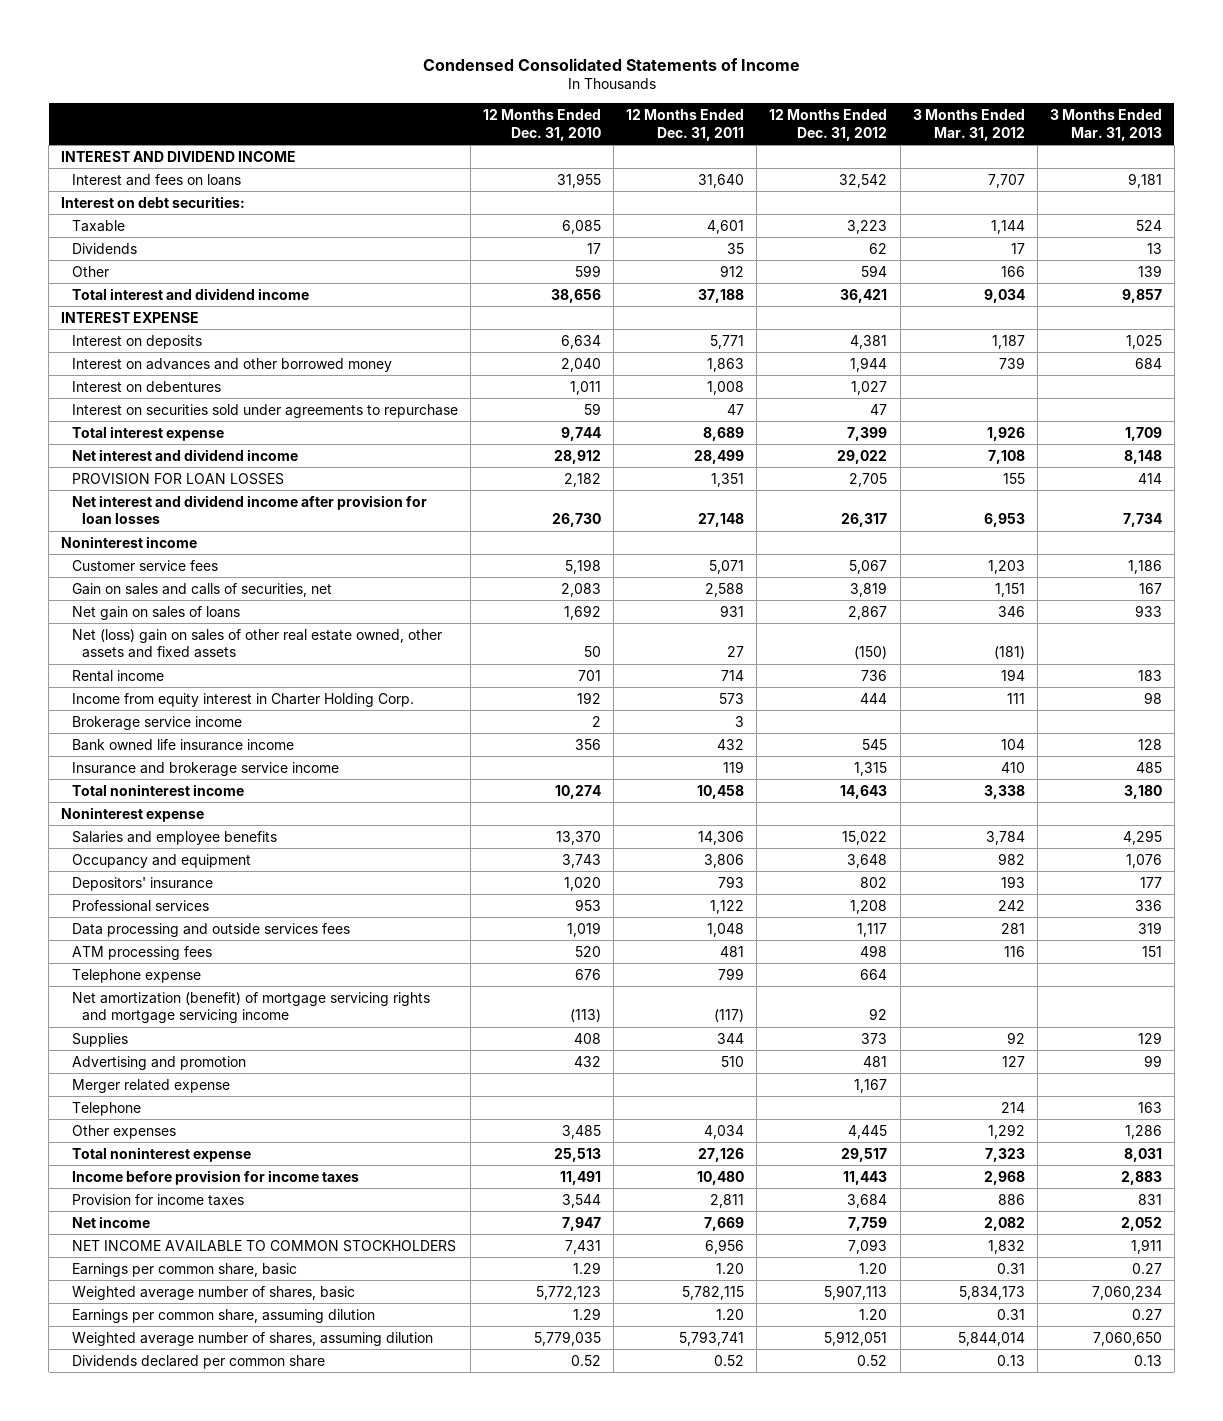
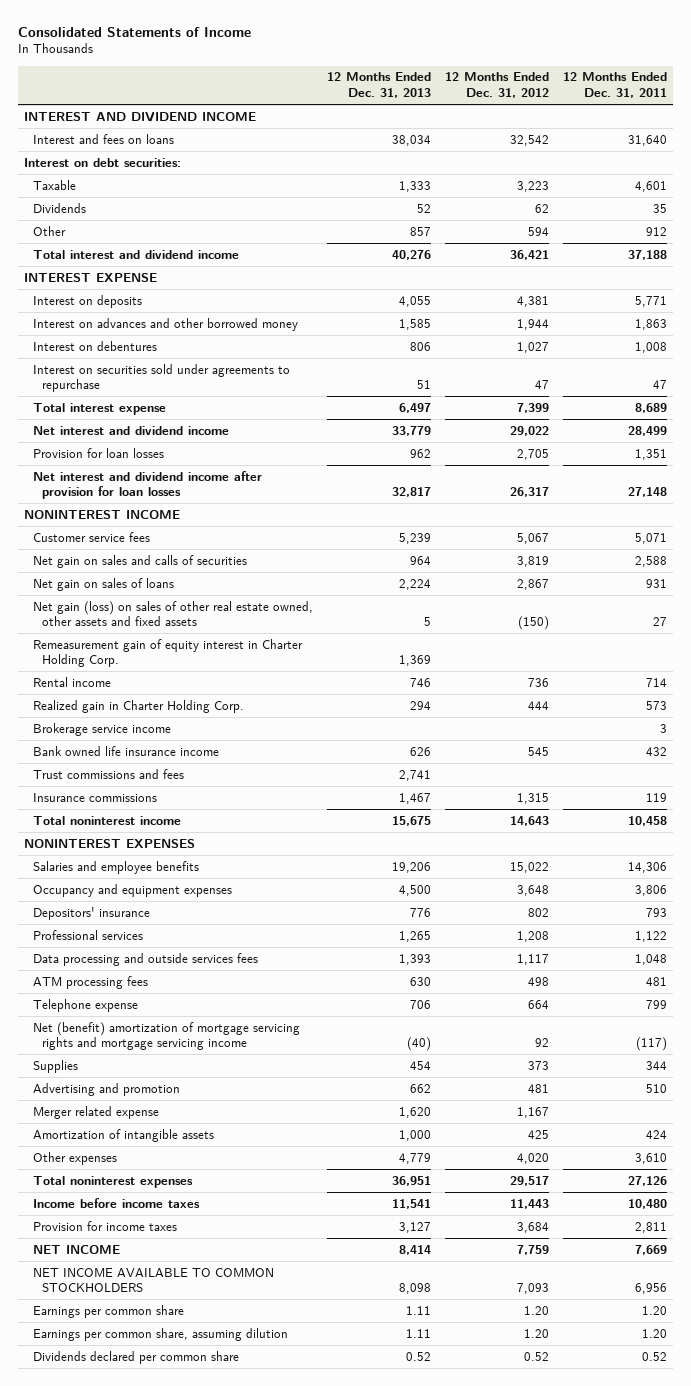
[422,57,800,71] Condensed Consolidated Statements of Income -> [17,26,251,37] Consolidated Statements of Income
[483,109,602,141] 12 Months Ended Dec. 31, 2010 -> none
[912,109,1025,141] 3 Months Ended Mar. 31, 2012 -> none
[1049,109,1162,141] 3 Months Ended Mar. 31, 2013 -> none
none -> [326,72,431,99] 12 Months Ended Dec. 31, 2013
[71,472,284,485] PROVISION FOR LOAN LOSSES -> [33,447,165,458] Provision for loan losses
[61,535,198,548] Noninterest income -> [24,509,181,519] NONINTEREST INCOME
[71,582,332,597] Gain on sales and calls of securities, net -> [33,554,248,568] Net gain on sales and calls of securities
[71,628,442,659] Net (loss) gain on sales of other real estate owned, other assets and fixed assets -> [33,600,314,627] Net gain (loss) on sales of other real estate owned, other assets and fixed assets
none -> [33,638,304,668] Remeasurement gain of equity interest in Charter Holding Corp.
[71,692,414,707] Income from equity interest in Charter Holding Corp. -> [33,699,245,713] Realized gain in Charter Holding Corp.
none -> [33,768,185,779] Trust commissions and fees
[71,761,339,776] Insurance and brokerage service income -> [33,792,158,802] Insurance commissions
[61,806,205,822] Noninterest expense -> [24,837,196,848] NONINTEREST EXPENSES
[71,853,251,868] Occupancy and equipment -> [33,883,233,897] Occupancy and equipment expenses
[71,991,430,1024] Net amortization (benefit) of mortgage servicing rights and mortgage servicing income -> [33,1021,301,1051] Net (benefit) amortization of mortgage servicing rights and mortgage servicing income
[71,1101,141,1116] Telephone -> none
none -> [33,1128,215,1142] Amortization of intangible assets
[704,1124,745,1139] 4,034 -> [634,1152,667,1164] 3,610
[848,1124,888,1139] 4,445 -> [516,1152,549,1164] 4,020
[71,1146,251,1162] Total noninterest expense -> [33,1175,194,1188] Total noninterest expenses
[71,1169,359,1185] Income before provision for income taxes -> [33,1197,201,1208] Income before income taxes
[71,1215,150,1228] Net income -> [33,1244,121,1254] NET INCOME
[71,1285,355,1300] Weighted average number of shares, basic -> none
[71,1262,297,1277] Earnings per common share, basic -> [33,1304,185,1318] Earnings per common share
[71,1331,433,1346] Weighted average number of shares, assuming dilution -> none

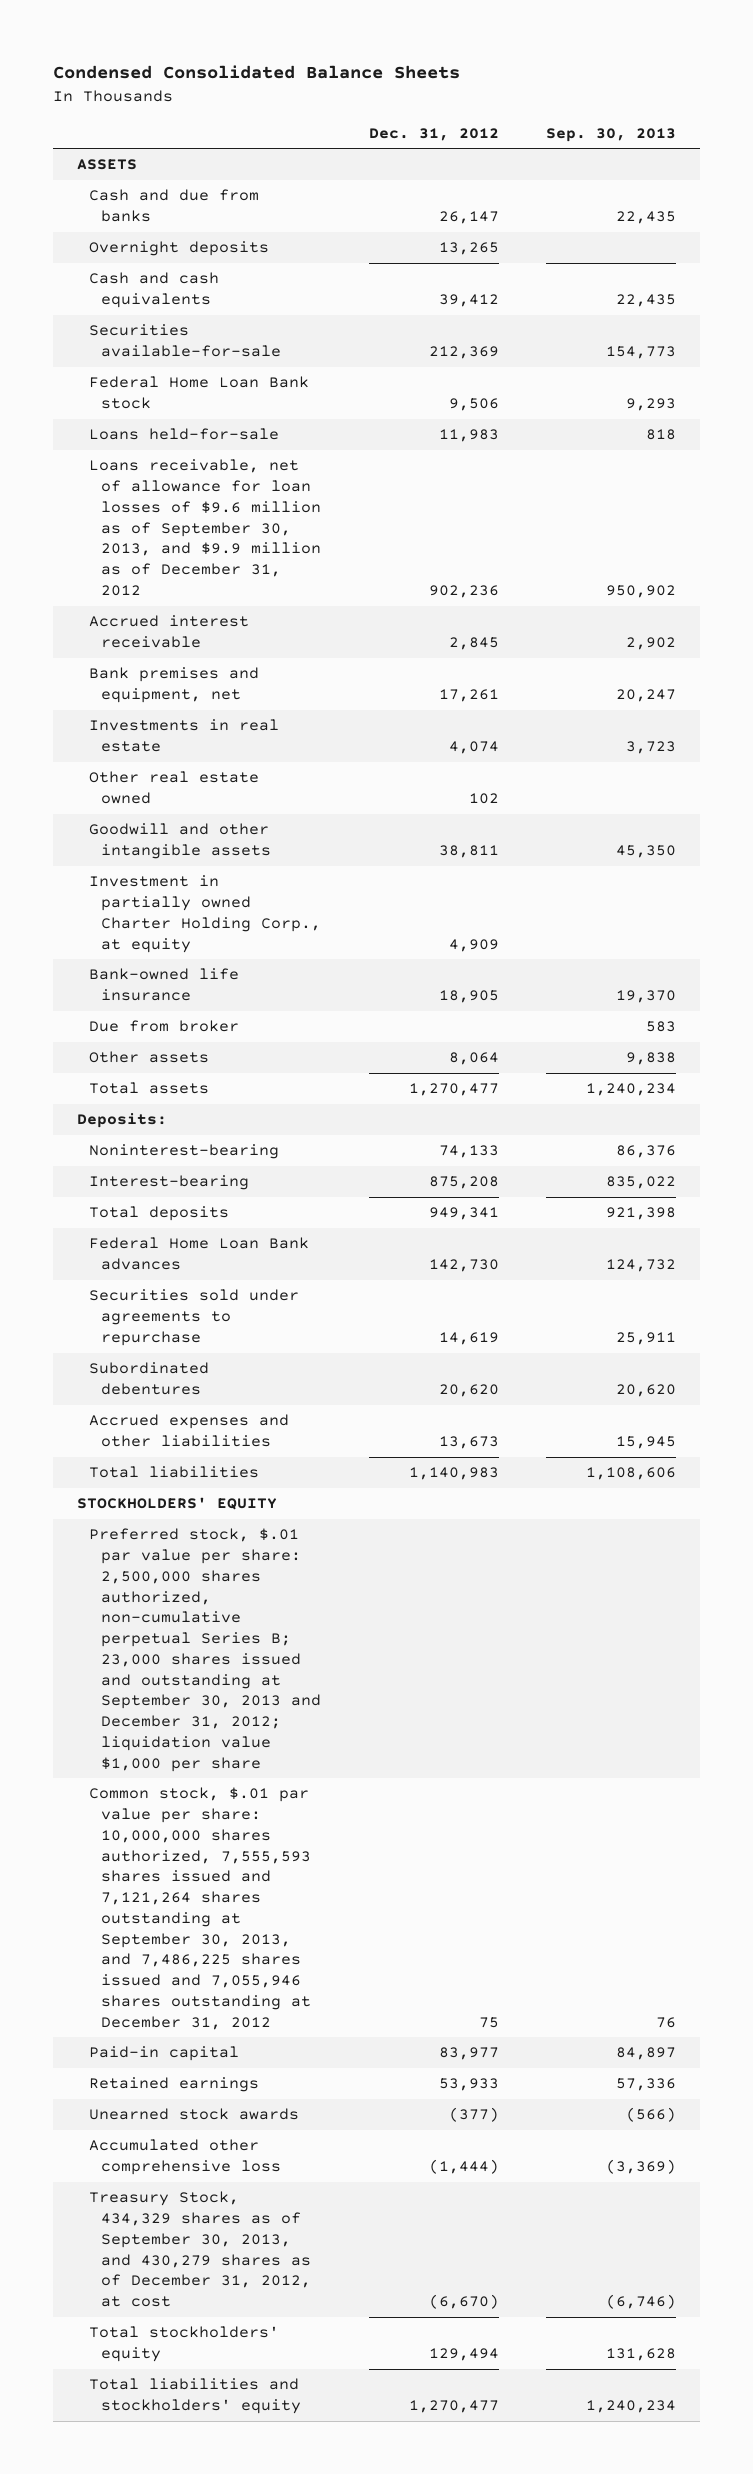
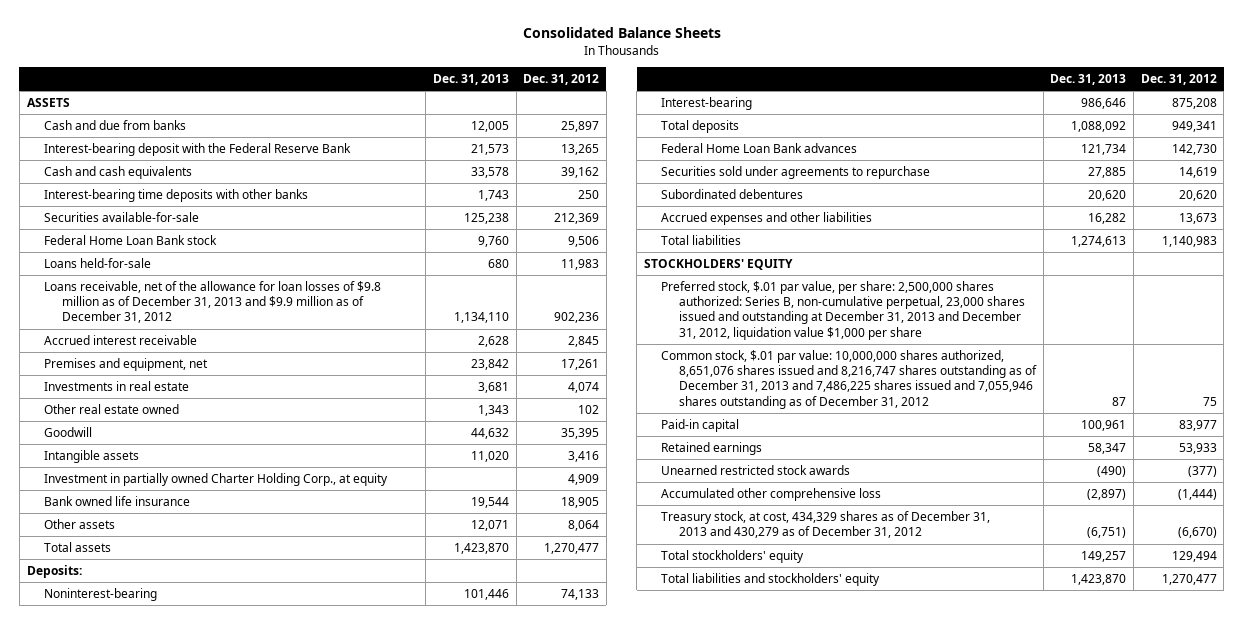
[52,65,460,80] Condensed Consolidated Balance Sheets -> [522,27,721,39] Consolidated Balance Sheets
[546,127,677,142] Sep. 30, 2013 -> none
none -> [432,74,509,86] Dec. 31, 2013
[438,211,499,225] 26,147 -> [561,121,600,133] 25,897
[88,241,269,257] Overnight deposits -> [44,143,352,157] Interest-bearing deposit with the Federal Reserve Bank
[438,294,499,308] 39,412 -> [561,167,600,179] 39,162
none -> [44,189,309,203] Interest-bearing time deposits with other banks
[88,459,321,596] Loans receivable, net of allowance for loan losses of $9.6 million as of September 30, 2013, and $9.9 million as of December 31, 2012 -> [44,281,382,324] Loans receivable, net of the allowance for loan losses of $9.8 million as of December 31, 2013 and $9.9 million as of December 31, 2012
[88,667,259,704] Bank premises and equipment, net -> [44,358,209,372] Premises and equipment, net
[88,823,271,860] Goodwill and other intangible assets -> none
none -> [44,427,93,438] Goodwill
none -> [44,450,140,464] Intangible assets
[88,1020,239,1033] Due from broker -> none
[88,968,239,1002] Bank-owned life insurance -> [44,496,191,507] Bank owned life insurance
[88,1528,321,1772] Preferred stock, $.01 par value per share: 2,500,000 shares authorized, non-cumulative perpetual Series B; 23,000 shares issued and outstanding at September 30, 2013 and December 31, 2012; liquidation value $1,000 per share -> [661,281,1026,340] Preferred stock, $.01 par value, per share: 2,500,000 shares authorized: Series B, non-cumulative perpetual, 23,000 shares issued and outstanding at December 31, 2013 and December 31, 2012, liquidation value $1,000 per share
[88,1787,311,2030] Common stock, $.01 par value per share: 10,000,000 shares authorized, 7,555,593 shares issued and 7,121,264 shares outstanding at September 30, 2013, and 7,486,225 shares issued and 7,055,946 shares outstanding at December 31, 2012 -> [661,350,1038,409] Common stock, $.01 par value: 10,000,000 shares authorized, 8,651,076 shares issued and 8,216,747 shares outstanding as of December 31, 2013 and 7,486,225 shares issued and 7,055,946 shares outstanding as of December 31, 2012
[88,2108,299,2121] Unearned stock awards -> [661,465,851,476] Unearned restricted stock awards
[88,2191,311,2308] Treasury Stock, 434,329 shares as of September 30, 2013, and 430,279 shares as of December 31, 2012, at cost -> [661,511,991,539] Treasury stock, at cost, 434,329 shares as of December 31, 2013 and 430,279 as of December 31, 2012

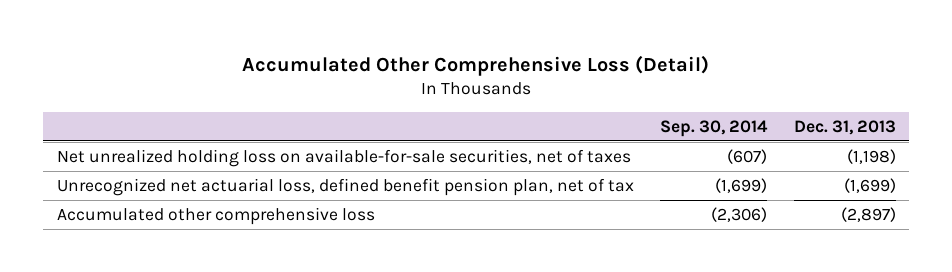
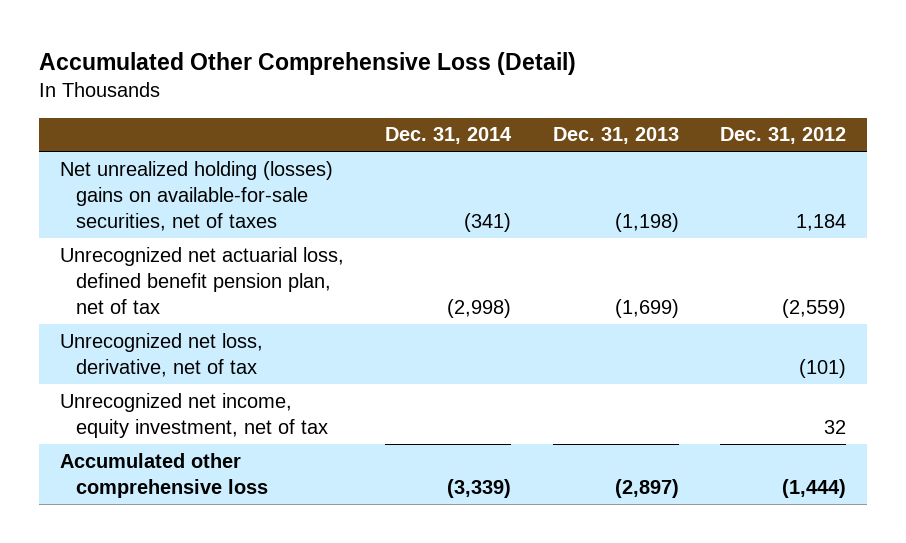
[660,119,769,137] Sep. 30, 2014 -> none
none -> [385,127,513,145] Dec. 31, 2014
none -> [720,127,847,145] Dec. 31, 2012
[56,148,631,167] Net unrealized holding loss on available-for-sale securities, net of taxes -> [59,160,333,231] Net unrealized holding (losses) gains on available-for-sale securities, net of taxes
none -> [59,332,263,377] Unrecognized net loss, derivative, net of tax
none -> [59,392,328,438] Unrecognized net income, equity investment, net of tax

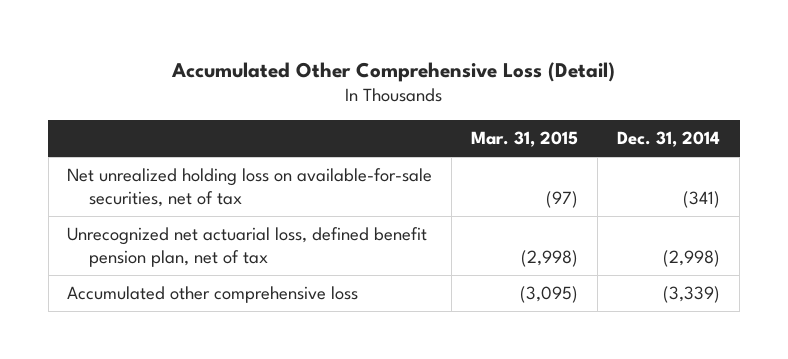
[552,127,679,145] Dec. 31, 2013 -> none
[720,127,847,145] Dec. 31, 2012 -> none
none -> [471,130,579,147] Mar. 31, 2015
[59,160,333,231] Net unrealized holding (losses) gains on available-for-sale securities, net of taxes -> [67,168,433,207] Net unrealized holding loss on available-for-sale securities, net of tax
[59,332,263,377] Unrecognized net loss, derivative, net of tax -> none
[59,392,328,438] Unrecognized net income, equity investment, net of tax -> none

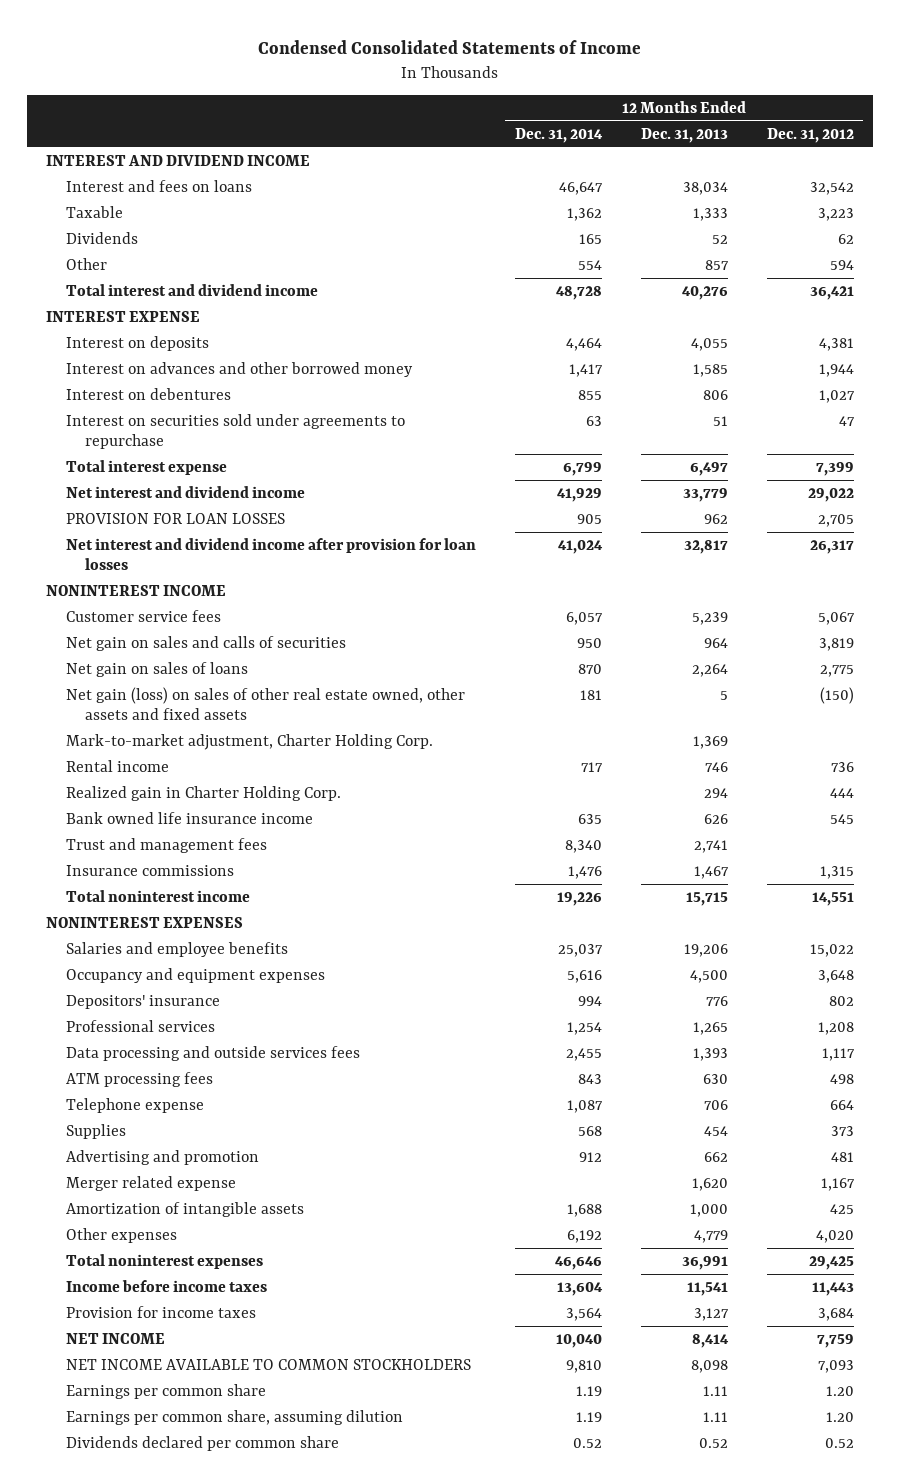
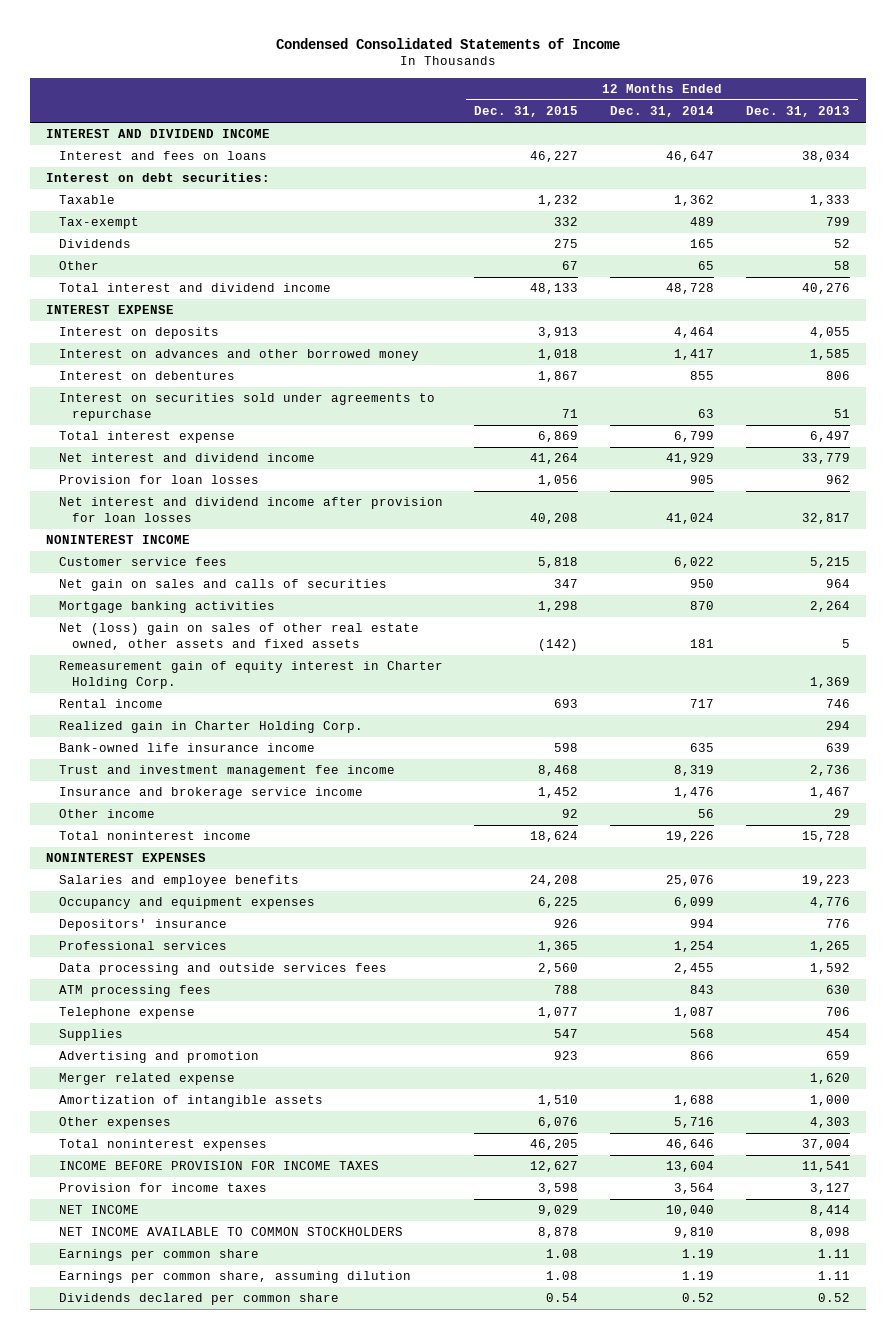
[766,127,854,143] Dec. 31, 2012 -> none
none -> [474,106,579,118] Dec. 31, 2015
none -> [45,173,270,183] Interest on debt securities:
none -> [58,217,139,230] Tax-exempt
[577,259,602,270] 554 -> [698,261,715,271] 65
[704,259,729,270] 857 -> [834,261,851,271] 58
[65,512,285,524] PROVISION FOR LOAN LOSSES -> [58,475,259,485] Provision for loan losses
[565,611,603,625] 6,057 -> [674,557,715,569] 6,022
[691,611,728,625] 5,239 -> [810,557,851,569] 5,215
[65,661,248,677] Net gain on sales of loans -> [58,601,275,614] Mortgage banking activities
[65,686,465,721] Net gain (loss) on sales of other real estate owned, other assets and fixed assets -> [58,623,419,650] Net (loss) gain on sales of other real estate owned, other assets and fixed assets
[65,733,433,750] Mark-to-market adjustment, Charter Holding Corp. -> [58,661,443,689] Remeasurement gain of equity interest in Charter Holding Corp.
[65,811,313,824] Bank owned life insurance income -> [58,743,315,753] Bank-owned life insurance income
[703,813,728,824] 626 -> [826,743,851,753] 639
[65,837,267,853] Trust and management fees -> [58,765,395,778] Trust and investment management fee income
[564,839,602,853] 8,340 -> [674,765,715,777] 8,319
[693,839,728,853] 2,741 -> [810,765,851,777] 2,736
[65,864,234,876] Insurance commissions -> [58,787,363,800] Insurance and brokerage service income
none -> [58,809,155,819] Other income
[685,891,728,906] 15,715 -> [802,831,851,843] 15,728
[557,943,603,957] 25,037 -> [666,875,715,887] 25,076
[683,943,728,957] 19,206 -> [802,875,851,887] 19,223
[566,969,602,983] 5,616 -> [674,897,715,909] 6,099
[689,969,728,983] 4,500 -> [810,897,851,909] 4,776
[692,1047,728,1061] 1,393 -> [810,963,851,975] 1,592
[578,1151,602,1162] 912 -> [690,1051,715,1061] 866
[703,1151,728,1162] 662 -> [826,1051,851,1061] 659
[566,1229,602,1243] 6,192 -> [674,1117,715,1129] 5,716
[693,1229,728,1243] 4,779 -> [810,1117,851,1129] 4,303
[681,1255,728,1270] 36,991 -> [802,1139,851,1151] 37,004
[65,1279,267,1292] Income before income taxes -> [58,1161,379,1171] INCOME BEFORE PROVISION FOR INCOME TAXES

